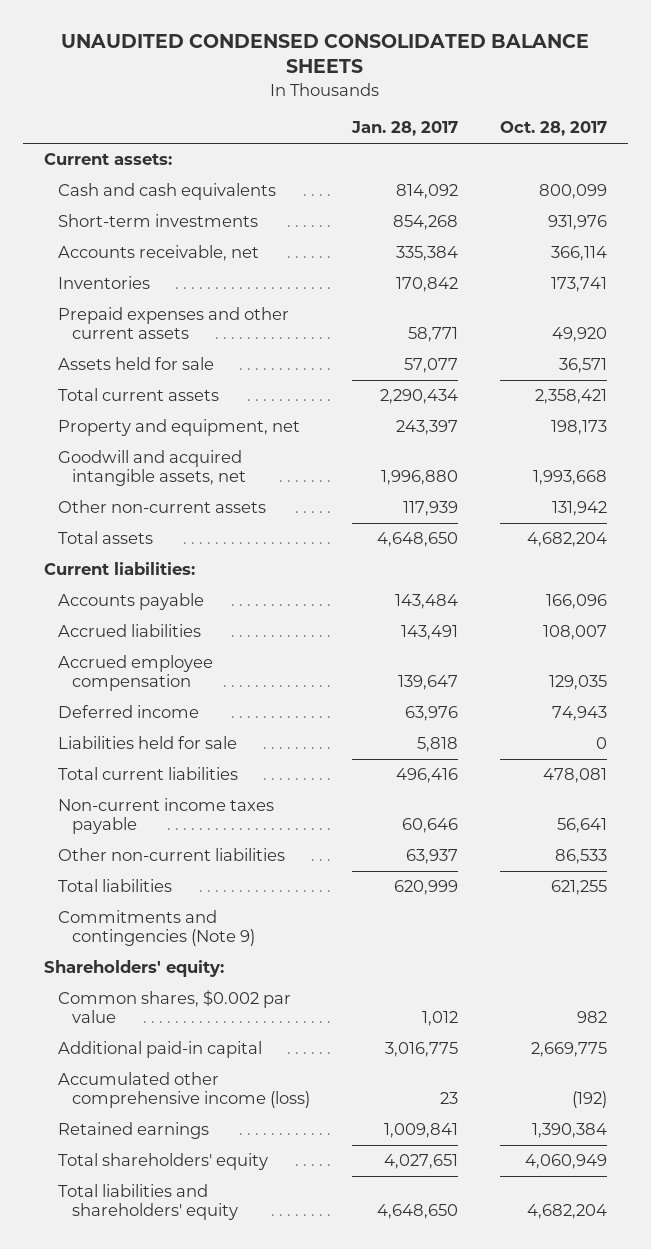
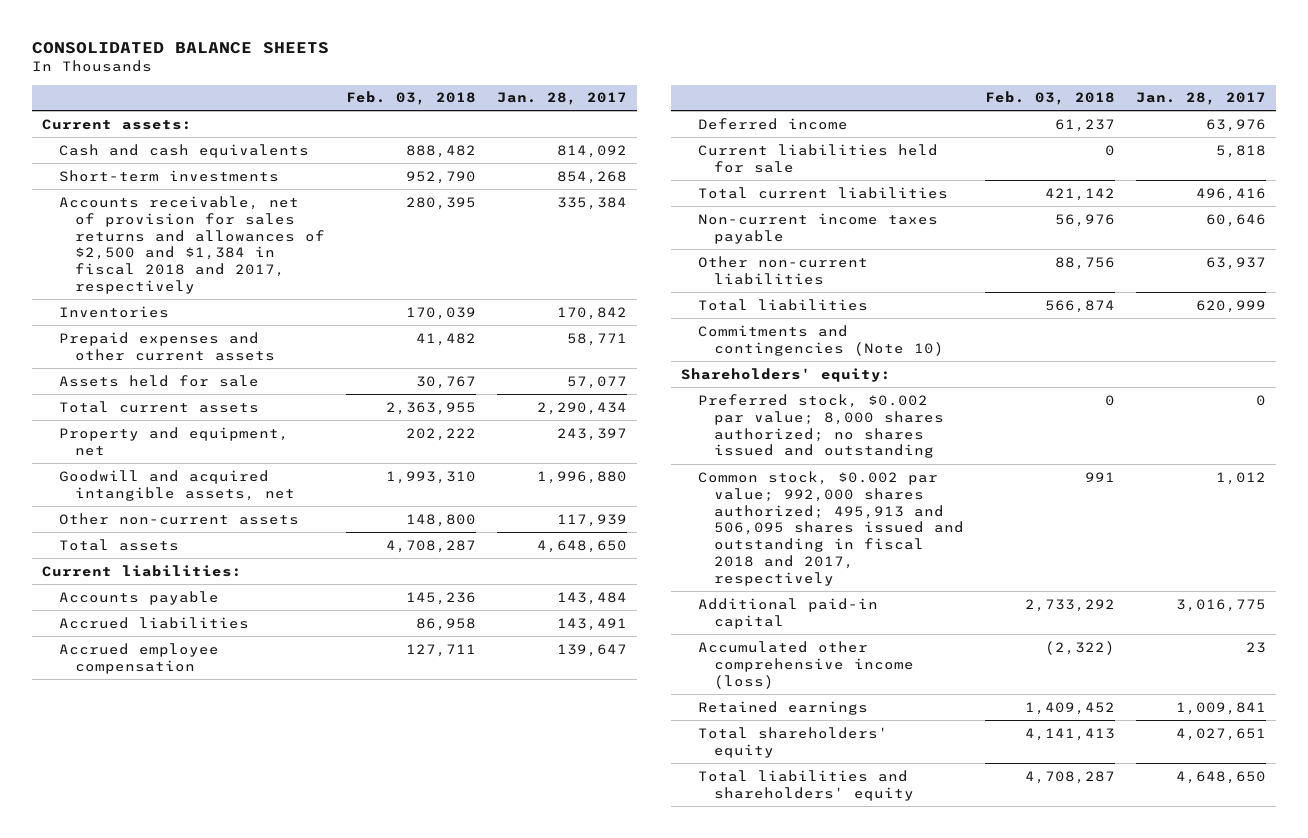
[61,33,590,74] UNAUDITED CONDENSED CONSOLIDATED BALANCE SHEETS -> [31,41,329,54] CONSOLIDATED BALANCE SHEETS
[500,121,608,137] Oct. 28, 2017 -> none
none -> [345,91,476,106] Feb. 03, 2018
[58,245,260,262] Accounts receivable, net -> [58,195,326,295] Accounts receivable, net of provision for sales returns and allowances of $2,500 and $1,384 in fiscal 2018 and 2017, respectively
[58,736,238,750] Liabilities held for sale -> [697,143,938,173] Current liabilities held for sale
[58,910,256,947] Commitments and contingencies (Note 9) -> [697,324,945,356] Commitments and contingencies (Note 10)
none -> [697,393,945,459] Preferred stock, $0.002 par value; 8,000 shares authorized; no shares issued and outstanding
[58,990,292,1024] Common shares, $0.002 par value -> [697,470,965,587] Common stock, $0.002 par value; 992,000 shares authorized; 495,913 and 506,095 shares issued and outstanding in fiscal 2018 and 2017, respectively

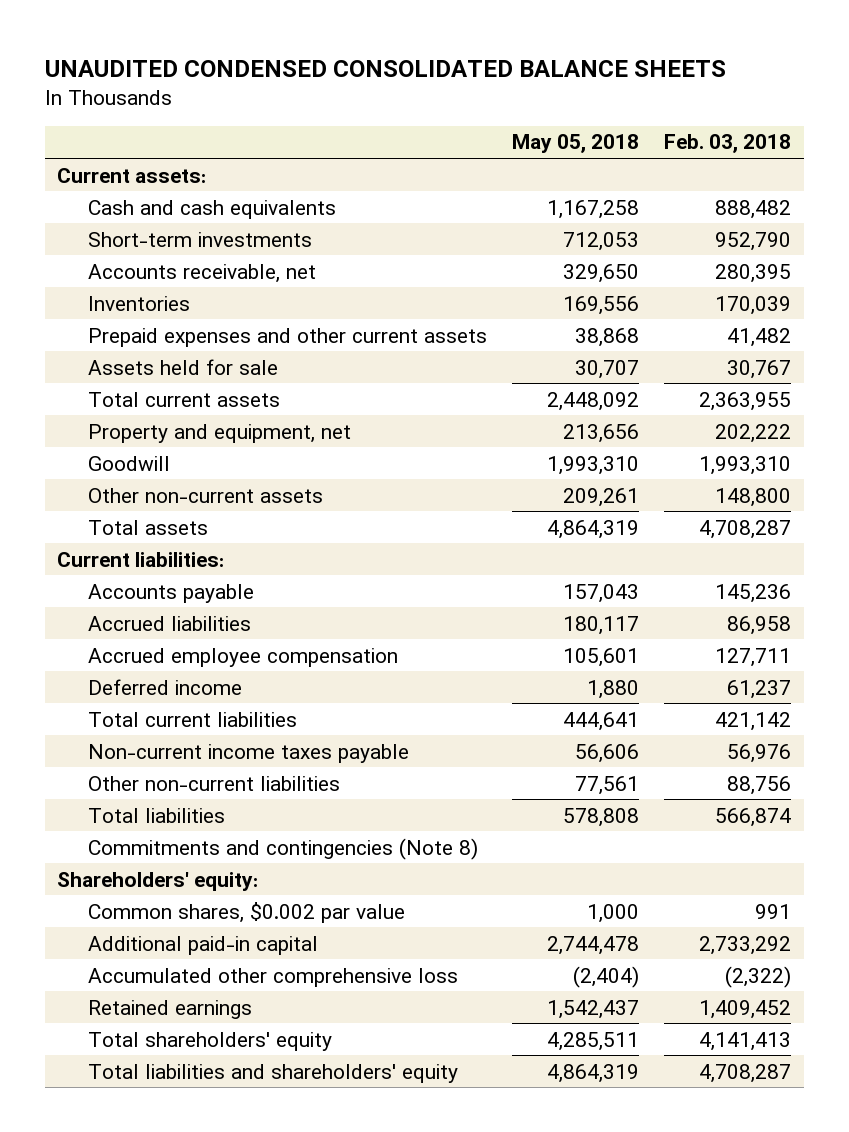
[31,41,329,54] CONSOLIDATED BALANCE SHEETS -> [44,59,726,77] UNAUDITED CONDENSED CONSOLIDATED BALANCE SHEETS
[496,92,627,106] Jan. 28, 2017 -> none
none -> [512,134,640,154] May 05, 2018
[58,195,326,295] Accounts receivable, net of provision for sales returns and allowances of $2,500 and $1,384 in fiscal 2018 and 2017, respectively -> [88,263,317,283] Accounts receivable, net
[58,469,296,501] Goodwill and acquired intangible assets, net -> [88,455,171,471] Goodwill
[697,143,938,173] Current liabilities held for sale -> none
[697,324,945,356] Commitments and contingencies (Note 10) -> [88,837,479,860] Commitments and contingencies (Note 8)
[697,393,945,459] Preferred stock, $0.002 par value; 8,000 shares authorized; no shares issued and outstanding -> none
[697,470,965,587] Common stock, $0.002 par value; 992,000 shares authorized; 495,913 and 506,095 shares issued and outstanding in fiscal 2018 and 2017, respectively -> [88,901,406,923] Common shares, $0.002 par value
[697,640,915,689] Accumulated other comprehensive income (loss) -> [88,967,459,987] Accumulated other comprehensive loss

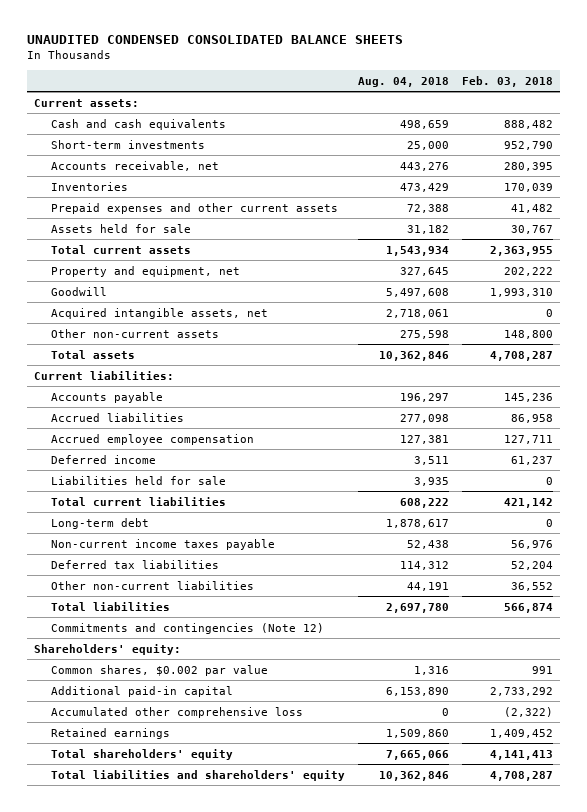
[512,134,640,154] May 05, 2018 -> none
none -> [357,76,449,87] Aug. 04, 2018
none -> [50,307,268,319] Acquired intangible assets, net
none -> [50,475,226,485] Liabilities held for sale
none -> [50,517,149,529] Long-term debt
none -> [50,559,219,569] Deferred tax liabilities
[727,775,792,795] 88,756 -> [511,581,554,591] 36,552
[88,837,479,860] Commitments and contingencies (Note 8) -> [50,622,324,634] Commitments and contingencies (Note 12)

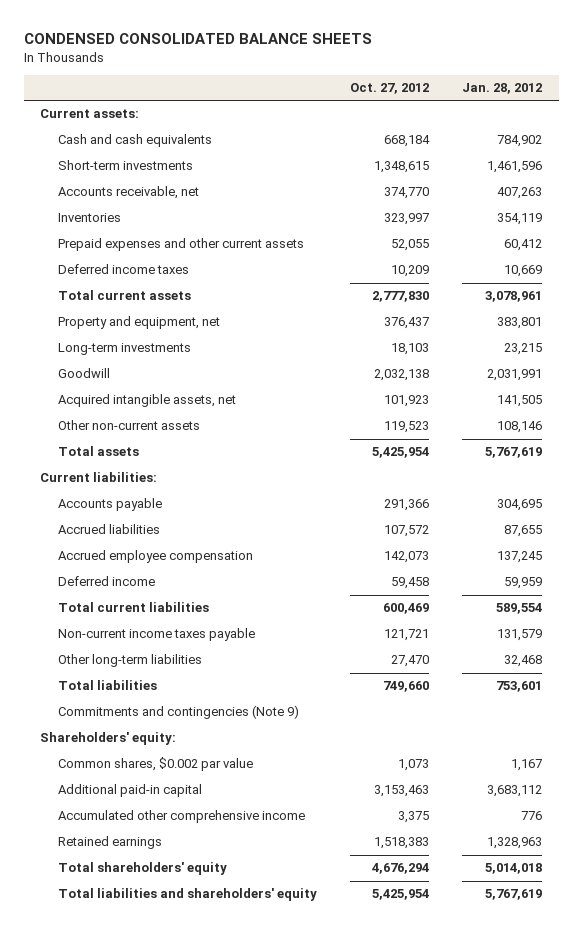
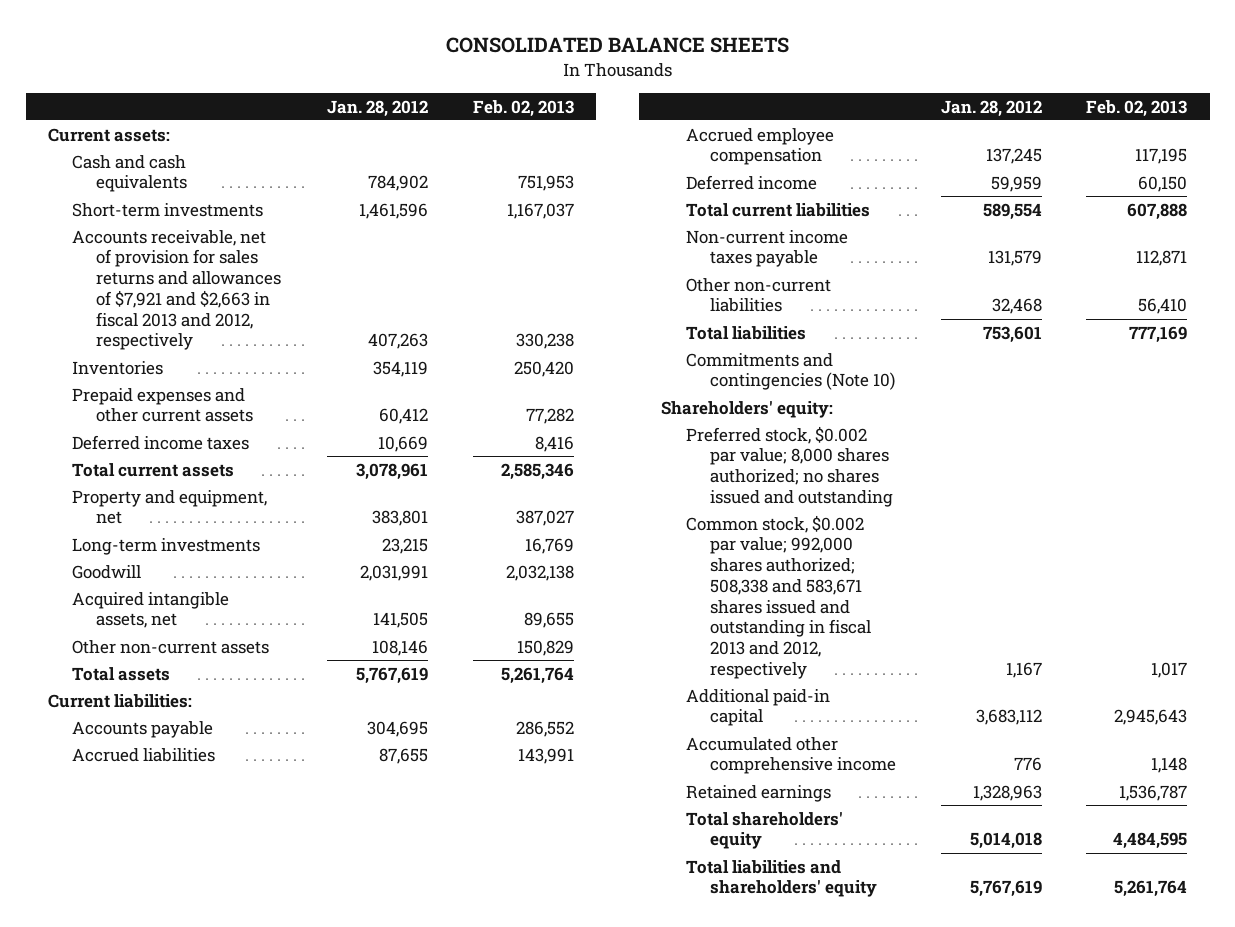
[23,33,372,45] CONDENSED CONSOLIDATED BALANCE SHEETS -> [445,37,789,54] CONSOLIDATED BALANCE SHEETS
[350,83,430,95] Oct. 27, 2012 -> none
none -> [472,99,574,117] Feb. 02, 2013
[57,186,199,200] Accounts receivable, net -> [72,229,282,351] Accounts receivable, net of provision for sales returns and allowances of $7,921 and $2,663 in fiscal 2013 and 2012, respectively
[57,654,202,668] Other long-term liabilities -> [685,277,831,313] Other non-current liabilities
[57,705,299,720] Commitments and contingencies (Note 9) -> [685,352,895,391] Commitments and contingencies (Note 10)
none -> [685,425,893,507] Preferred stock, $0.002 par value; 8,000 shares authorized; no shares issued and outstanding
[57,757,253,772] Common shares, $0.002 par value -> [685,514,871,679] Common stock, $0.002 par value; 992,000 shares authorized; 508,338 and 583,671 shares issued and outstanding in fiscal 2013 and 2012, respectively

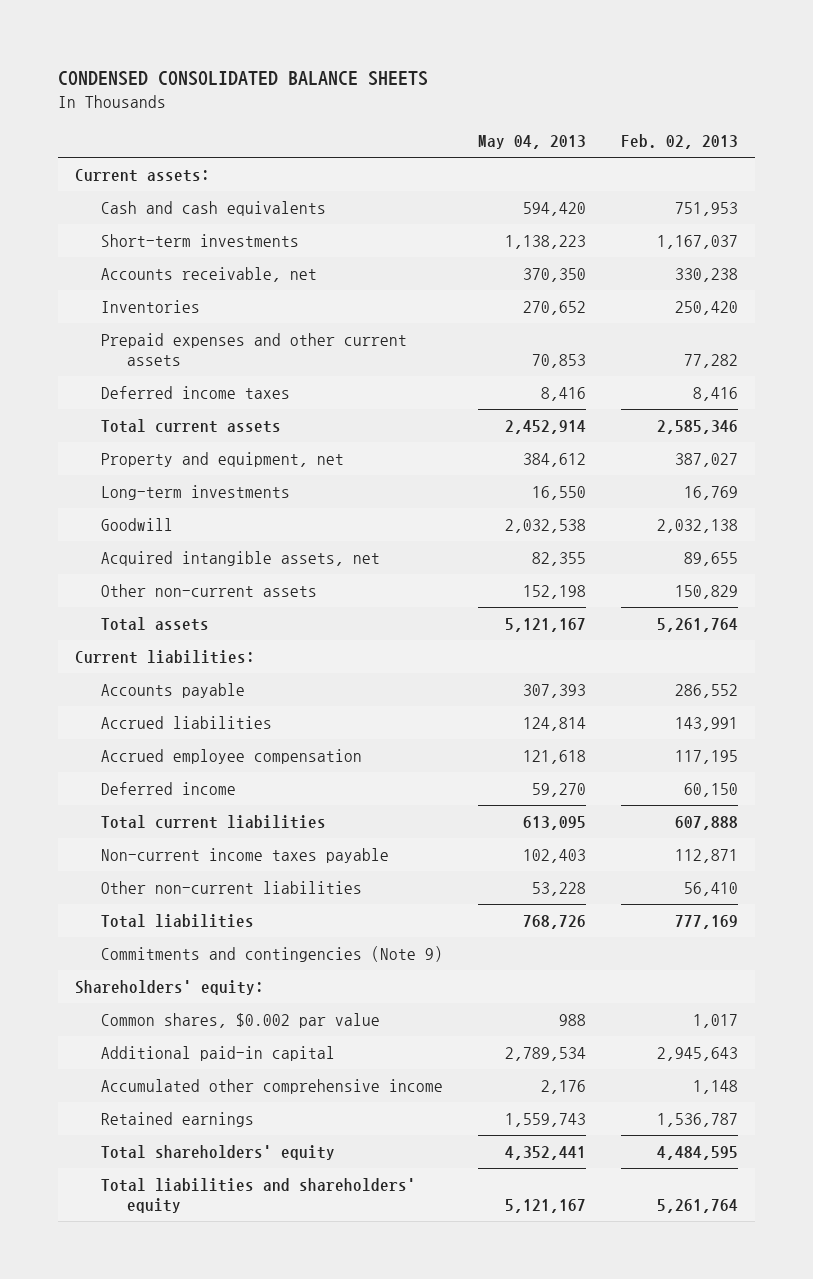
[445,37,789,54] CONSOLIDATED BALANCE SHEETS -> [57,71,428,87] CONDENSED CONSOLIDATED BALANCE SHEETS
[327,99,429,117] Jan. 28, 2012 -> none
none -> [477,134,586,149] May 04, 2013
[72,229,282,351] Accounts receivable, net of provision for sales returns and allowances of $7,921 and $2,663 in fiscal 2013 and 2012, respectively -> [101,267,318,283] Accounts receivable, net
[685,352,895,391] Commitments and contingencies (Note 10) -> [101,946,444,963] Commitments and contingencies (Note 9)
[685,425,893,507] Preferred stock, $0.002 par value; 8,000 shares authorized; no shares issued and outstanding -> none
[685,514,871,679] Common stock, $0.002 par value; 992,000 shares authorized; 508,338 and 583,671 shares issued and outstanding in fiscal 2013 and 2012, respectively -> [101,1013,381,1029] Common shares, $0.002 par value

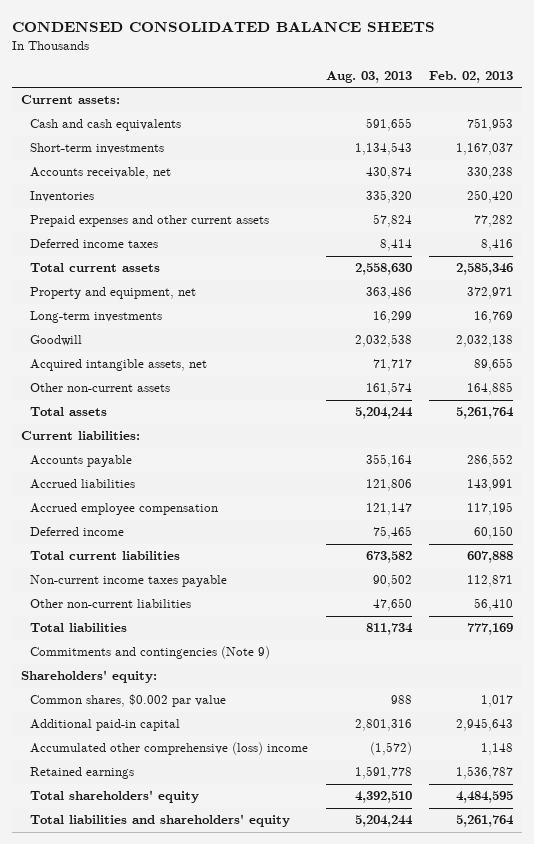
[477,134,586,149] May 04, 2013 -> none
none -> [325,70,412,83] Aug. 03, 2013
[674,453,738,468] 387,027 -> [467,287,514,300] 372,971
[674,585,738,600] 150,829 -> [467,382,514,396] 164,885
[101,1079,444,1095] Accumulated other comprehensive income -> [30,742,309,756] Accumulated other comprehensive (loss) income

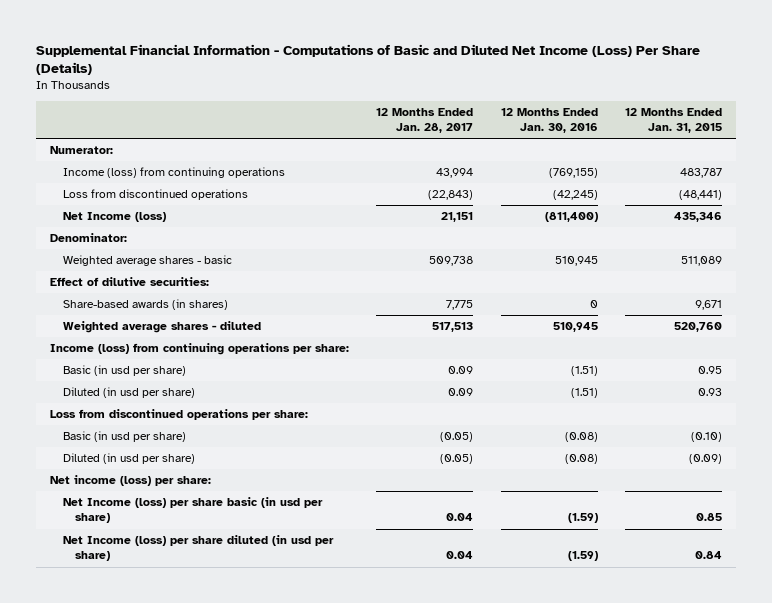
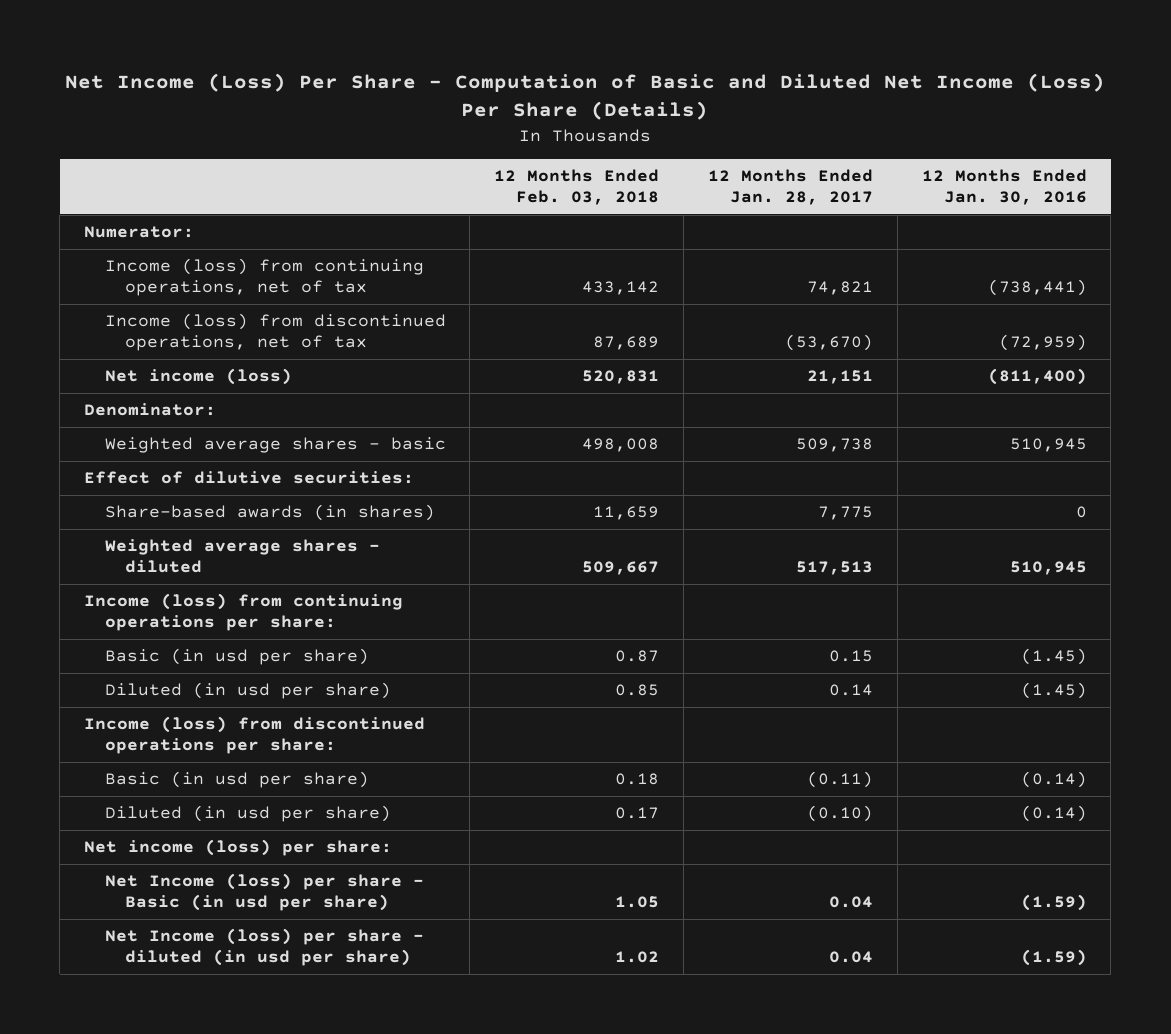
[36,43,701,76] Supplemental Financial Information - Computations of Basic and Diluted Net Income (Loss) Per Share (Details) -> [65,72,1106,121] Net Income (Loss) Per Share - Computation of Basic and Diluted Net Income (Loss) Per Share (Details)
[625,107,723,134] 12 Months Ended Jan. 31, 2015 -> none
none -> [494,169,660,206] 12 Months Ended Feb. 03, 2018
[62,167,285,179] Income (loss) from continuing operations -> [104,258,424,297] Income (loss) from continuing operations, net of tax
[436,168,474,179] 43,994 -> [806,281,873,296] 74,821
[548,168,598,179] (769,155) -> [987,279,1087,297] (738,441)
[62,189,248,201] Loss from discontinued operations -> [104,313,446,352] Income (loss) from discontinued operations, net of tax
[428,190,474,201] (22,843) -> [784,334,873,352] (53,670)
[552,190,598,201] (42,245) -> [998,334,1087,352] (72,959)
[62,212,166,223] Net Income (loss) -> [104,368,292,386] Net income (loss)
[448,366,474,375] 0.09 -> [828,650,873,663] 0.15
[570,366,598,377] (1.51) -> [1020,648,1087,666] (1.45)
[448,388,474,397] 0.09 -> [828,684,873,697] 0.14
[570,388,598,399] (1.51) -> [1020,682,1087,700] (1.45)
[50,409,309,421] Loss from discontinued operations per share: -> [84,716,426,755] Income (loss) from discontinued operations per share:
[440,432,474,443] (0.05) -> [806,771,873,789] (0.11)
[564,432,598,443] (0.08) -> [1020,771,1087,789] (0.14)
[440,454,474,465] (0.05) -> [806,805,873,823] (0.10)
[564,454,598,465] (0.08) -> [1020,805,1087,823] (0.14)
[62,497,323,524] Net Income (loss) per share basic (in usd per share) -> [104,873,424,912] Net Income (loss) per share - Basic (in usd per share)
[62,535,334,562] Net Income (loss) per share diluted (in usd per share) -> [104,928,424,967] Net Income (loss) per share - diluted (in usd per share)

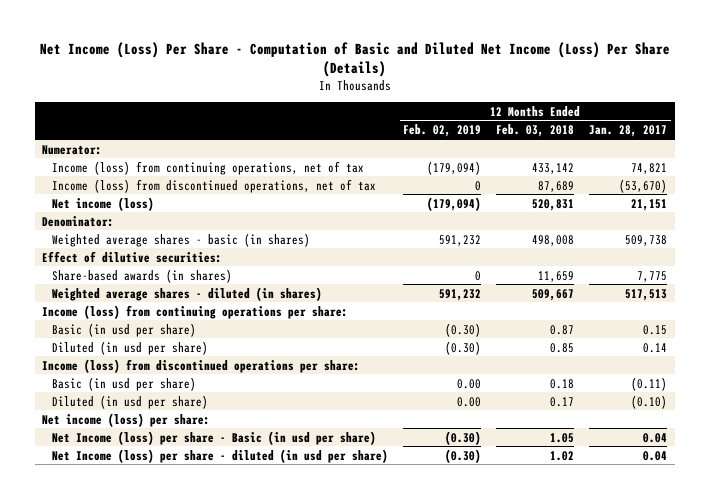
[921,169,1087,206] 12 Months Ended Jan. 30, 2016 -> none
none -> [403,124,482,138] Feb. 02, 2019
[104,437,446,454] Weighted average shares - basic -> [52,232,311,247] Weighted average shares - basic (in shares)
[104,539,380,574] Weighted average shares - diluted -> [52,286,323,301] Weighted average shares - diluted (in shares)

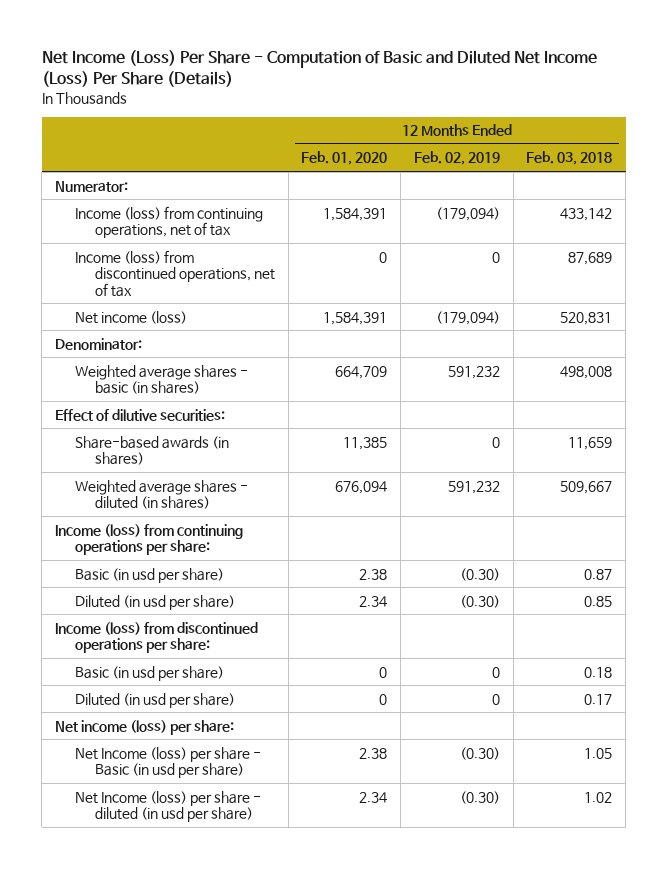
[589,125,668,138] Jan. 28, 2017 -> none
none -> [301,151,388,166] Feb. 01, 2020
[457,378,482,389] 0.00 -> [491,666,500,678] 0
[457,396,482,407] 0.00 -> [491,693,500,705] 0

